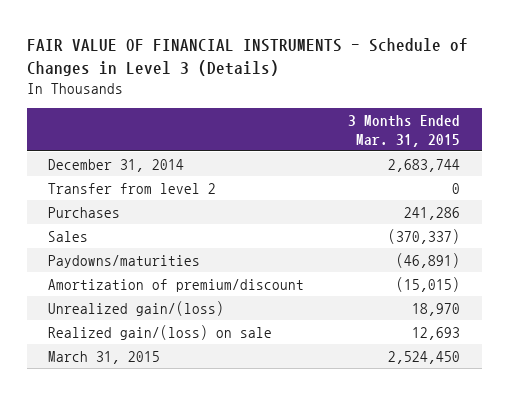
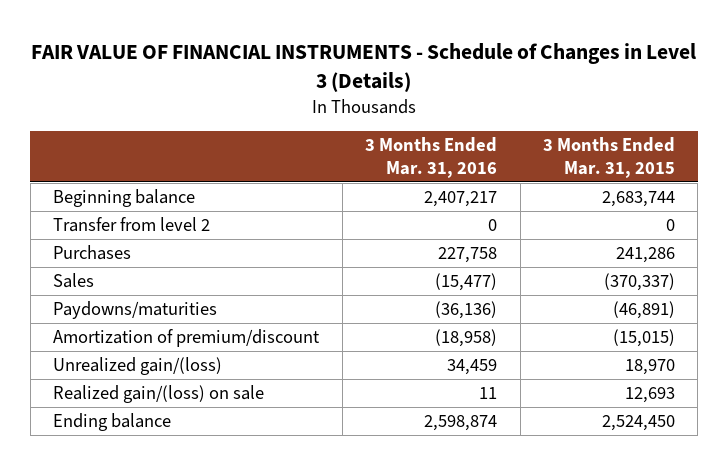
none -> [365,137,498,178] 3 Months Ended Mar. 31, 2016
[48,158,185,172] December 31, 2014 -> [53,189,196,208] Beginning balance
[48,350,161,364] March 31, 2015 -> [53,413,172,432] Ending balance

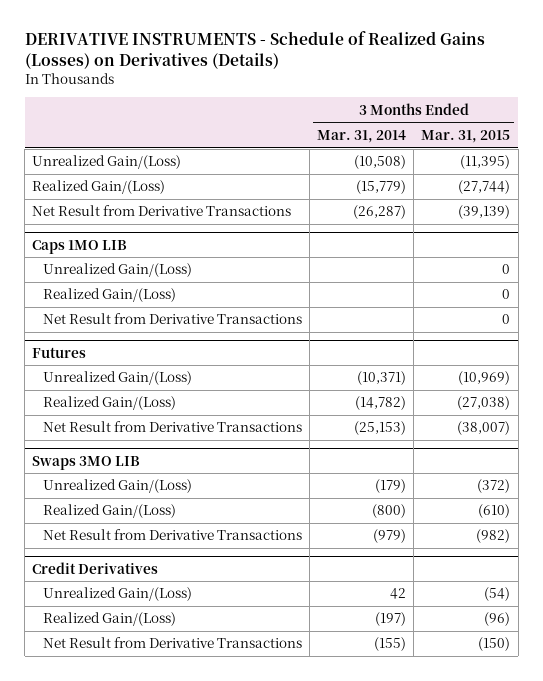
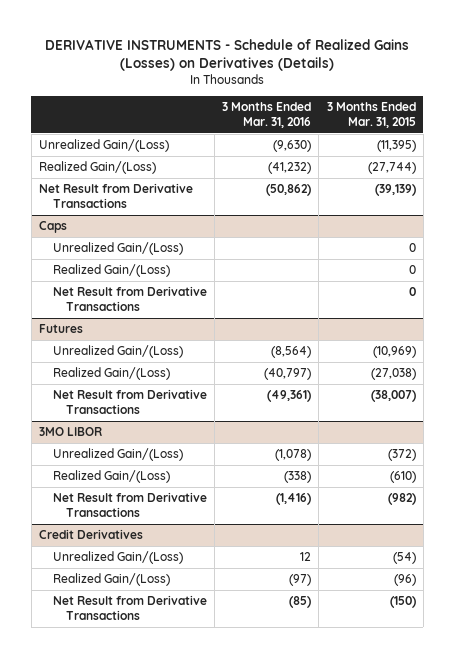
[316,130,406,144] Mar. 31, 2014 -> none
none -> [222,102,312,128] 3 Months Ended Mar. 31, 2016
[32,239,128,254] Caps 1MO LIB -> [38,221,67,234] Caps
[32,455,141,470] Swaps 3MO LIB -> [38,427,102,437] 3MO LIBOR

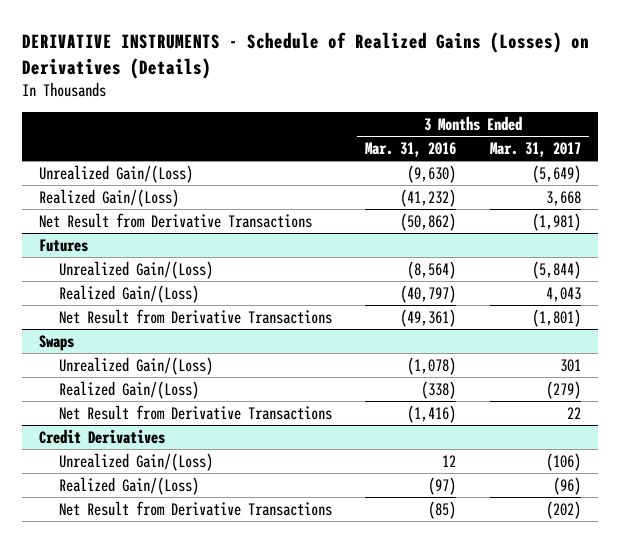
[326,102,416,128] 3 Months Ended Mar. 31, 2015 -> none
none -> [489,141,581,157] Mar. 31, 2017
[38,221,67,234] Caps -> none
[52,242,183,256] Unrealized Gain/(Loss) -> none
[52,264,170,278] Realized Gain/(Loss) -> none
[52,286,207,312] Net Result from Derivative Transactions -> none
[38,427,102,437] 3MO LIBOR -> [38,334,74,351] Swaps

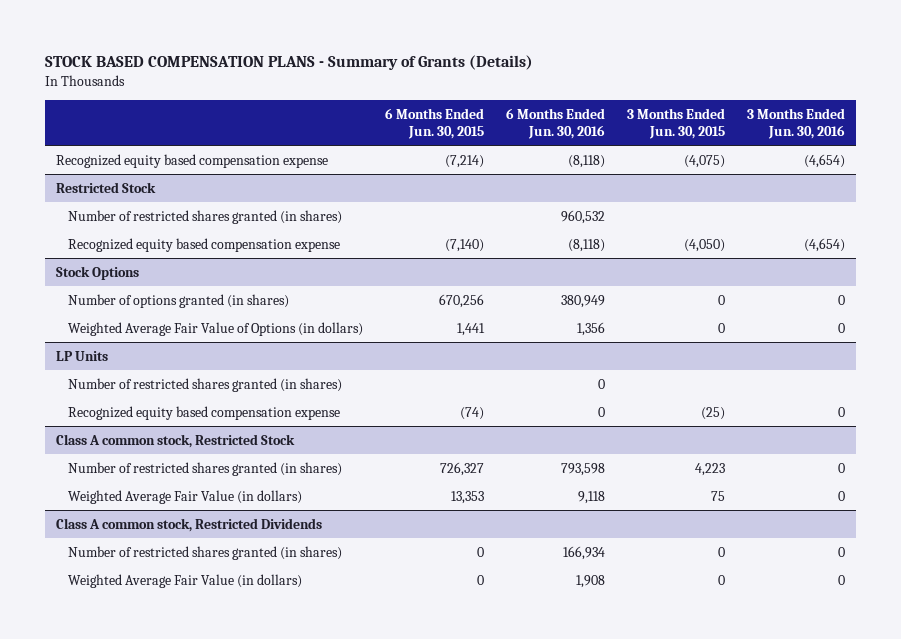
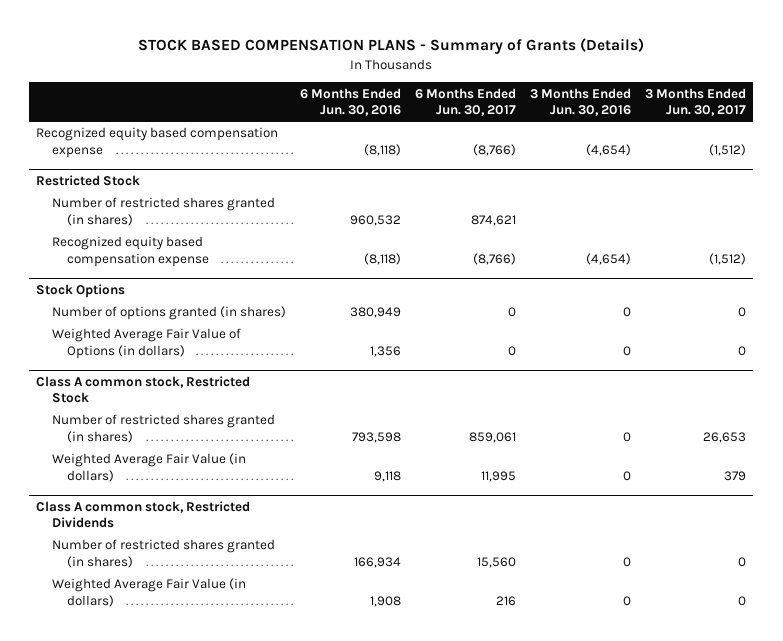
[384,107,484,139] 6 Months Ended Jun. 30, 2015 -> none
[627,107,726,139] 3 Months Ended Jun. 30, 2015 -> none
none -> [414,87,516,117] 6 Months Ended Jun. 30, 2017
none -> [645,87,747,117] 3 Months Ended Jun. 30, 2017
[56,350,109,361] LP Units -> none
[67,377,342,392] Number of restricted shares granted (in shares) -> none
[67,405,340,420] Recognized equity based compensation expense -> none

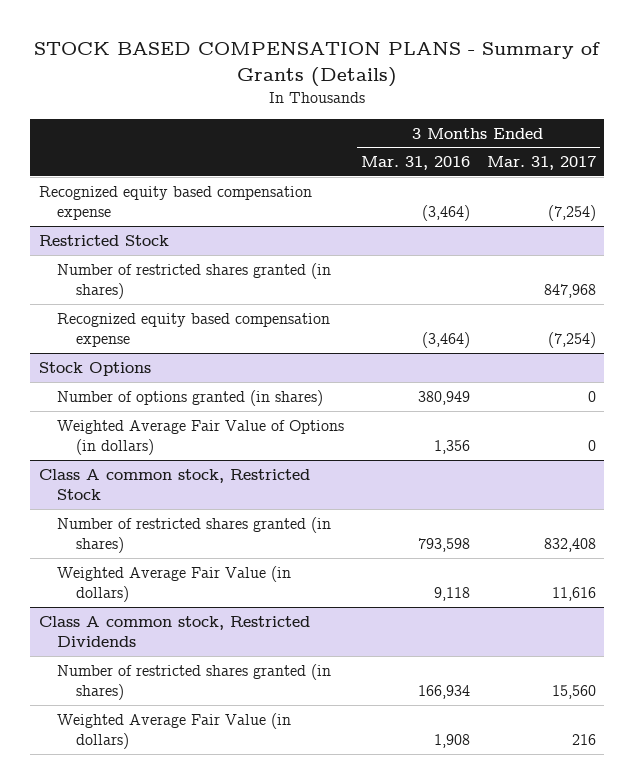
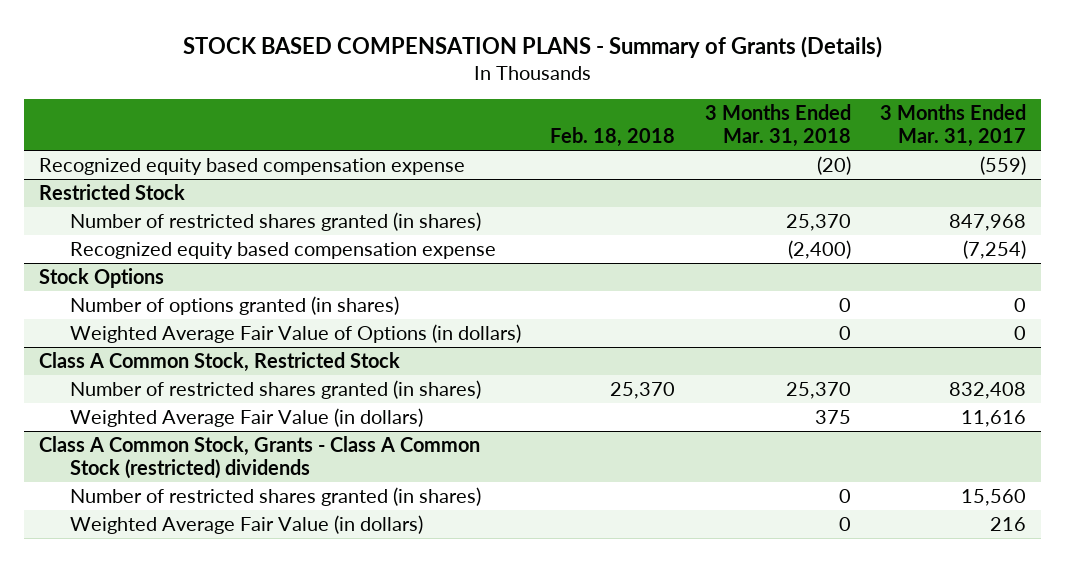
[361,156,471,171] Mar. 31, 2016 -> none
none -> [550,127,676,148] Feb. 18, 2018
none -> [704,104,851,148] 3 Months Ended Mar. 31, 2018
[547,204,596,221] (7,254) -> [980,155,1027,175] (559)
[38,468,310,500] Class A common stock, Restricted Stock -> [39,351,401,372] Class A Common Stock, Restricted Stock
[38,615,310,647] Class A common stock, Restricted Dividends -> [39,435,481,479] Class A Common Stock, Grants - Class A Common Stock (restricted) dividends

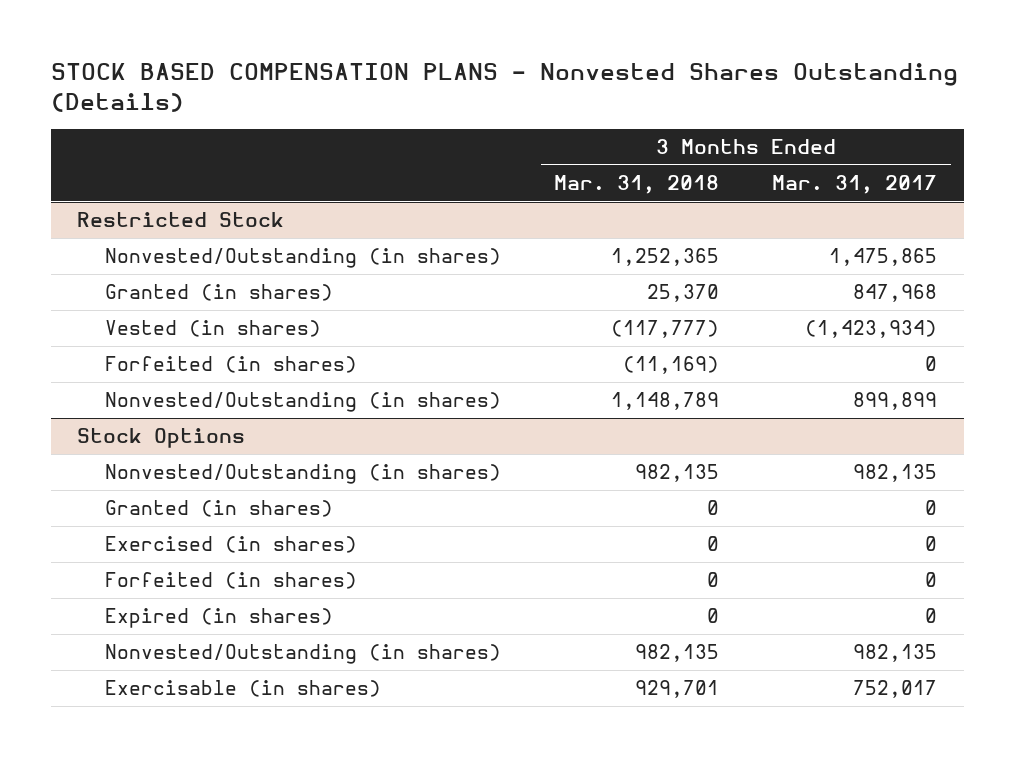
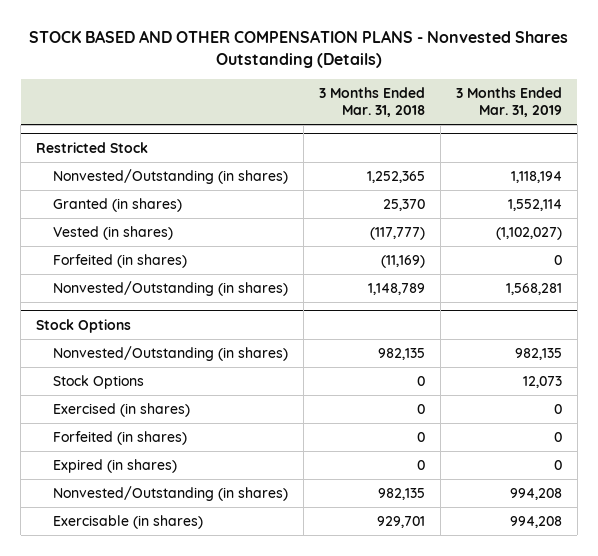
[50,63,958,112] STOCK BASED COMPENSATION PLANS - Nonvested Shares Outstanding (Details) -> [29,29,569,68] STOCK BASED AND OTHER COMPENSATION PLANS - Nonvested Shares Outstanding (Details)
[772,174,938,194] Mar. 31, 2017 -> none
none -> [455,86,562,118] 3 Months Ended Mar. 31, 2019
[105,500,334,518] Granted (in shares) -> [53,374,145,389] Stock Options

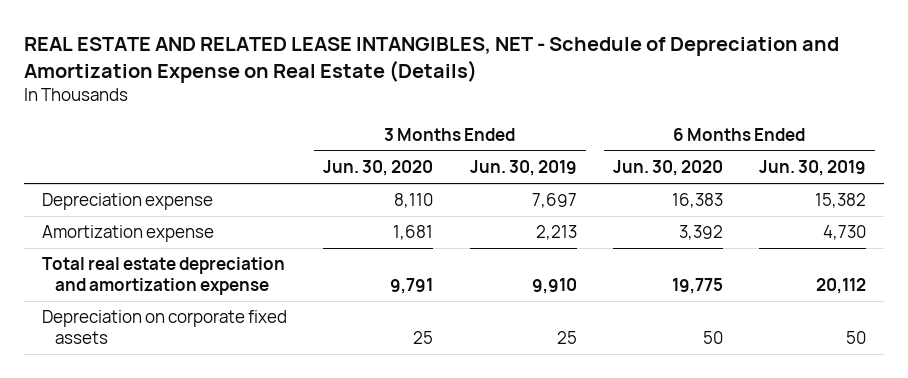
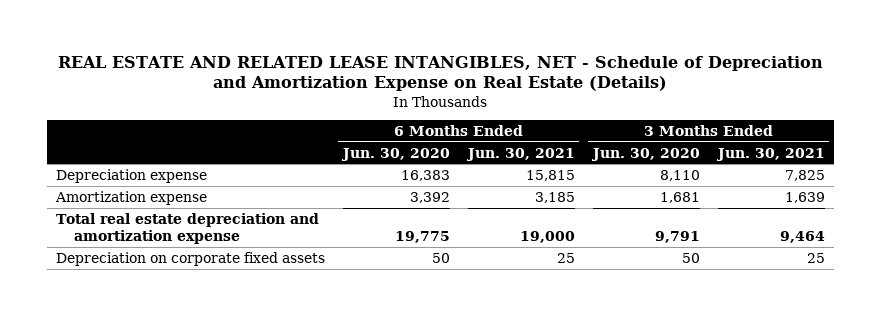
[469,160,577,177] Jun. 30, 2019 -> none
[758,160,866,177] Jun. 30, 2019 -> none
none -> [465,147,575,161] Jun. 30, 2021
none -> [715,147,825,161] Jun. 30, 2021
[413,331,434,345] 25 -> [681,252,700,263] 50

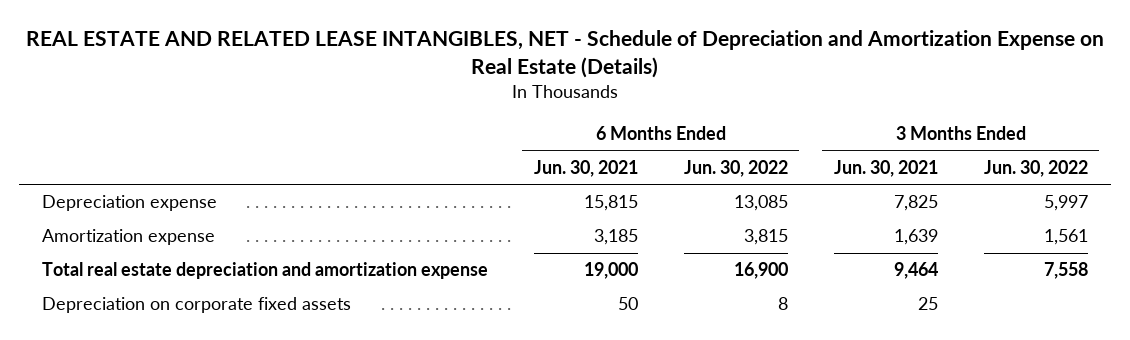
[340,147,450,161] Jun. 30, 2020 -> none
[590,147,700,161] Jun. 30, 2020 -> none
none -> [683,159,788,177] Jun. 30, 2022
none -> [983,159,1088,177] Jun. 30, 2022
[556,252,575,263] 25 -> [617,297,638,311] 50

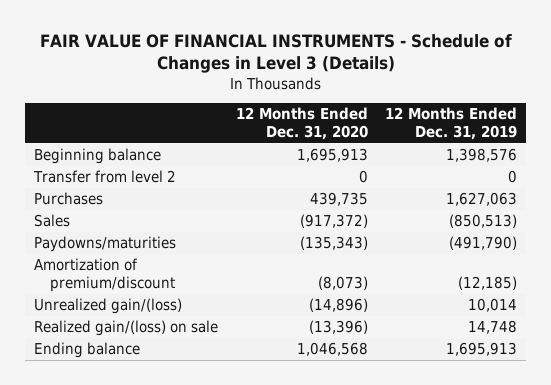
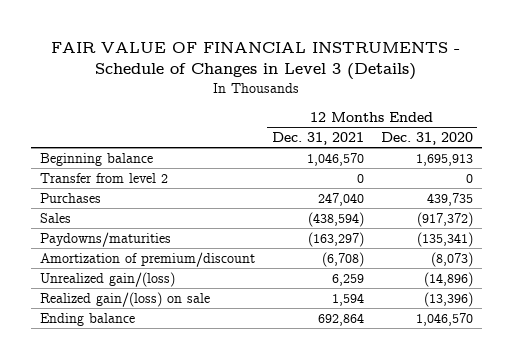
[385,107,518,140] 12 Months Ended Dec. 31, 2019 -> none
none -> [271,132,364,146] Dec. 31, 2021
[299,236,368,251] (135,343) -> [416,231,473,247] (135,341)
[296,342,368,357] 1,046,568 -> [415,312,473,326] 1,046,570

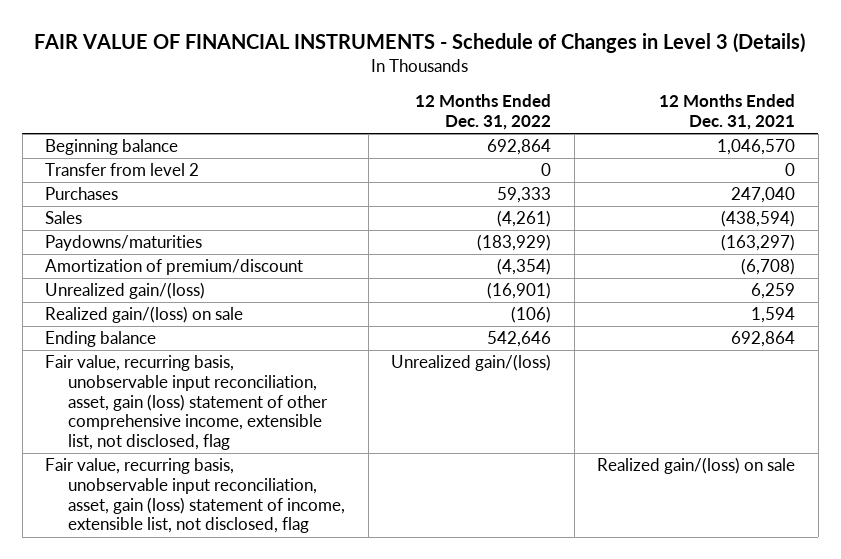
[380,132,473,146] Dec. 31, 2020 -> none
none -> [415,94,552,131] 12 Months Ended Dec. 31, 2022
none -> [45,355,329,451] Fair value, recurring basis, unobservable input reconciliation, asset, gain (loss) statement of other comprehensive income, extensible list, not disclosed, flag
none -> [45,458,346,534] Fair value, recurring basis, unobservable input reconciliation, asset, gain (loss) statement of income, extensible list, not disclosed, flag

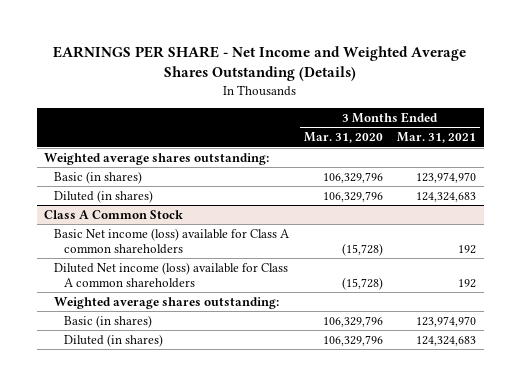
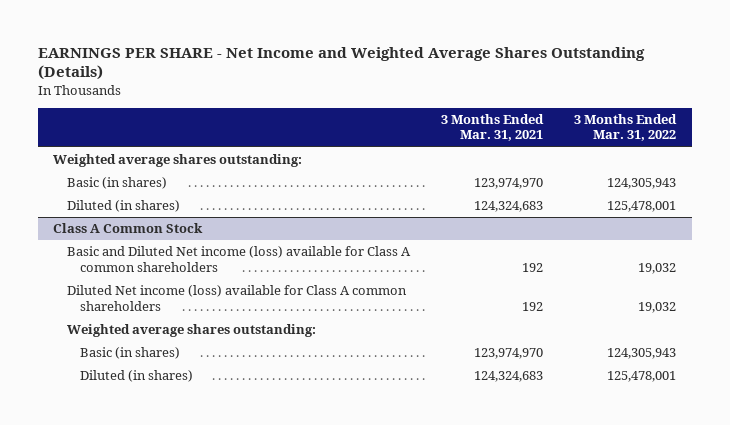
[303,132,383,144] Mar. 31, 2020 -> none
none -> [574,114,678,142] 3 Months Ended Mar. 31, 2022
[54,227,290,255] Basic Net income (loss) available for Class A common shareholders -> [66,246,411,272] Basic and Diluted Net income (loss) available for Class A common shareholders

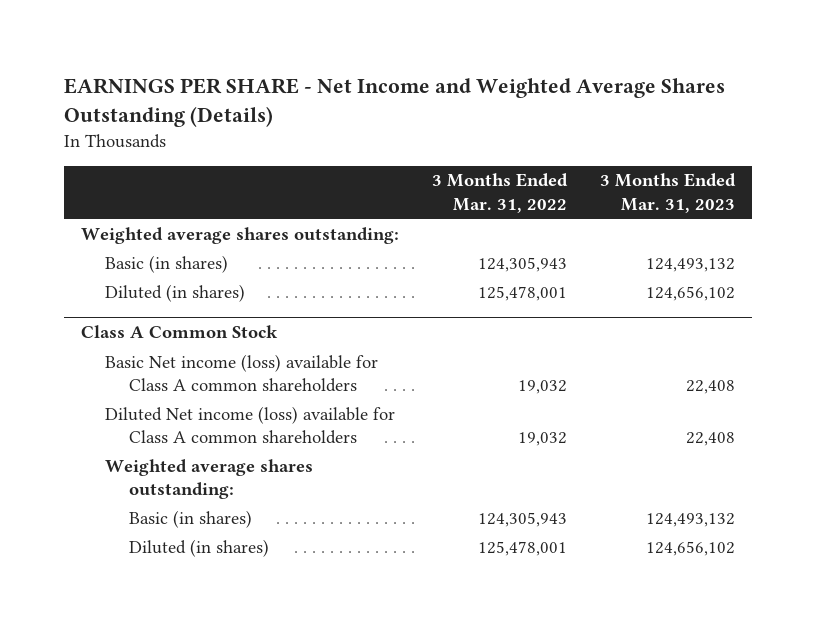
[441,114,545,142] 3 Months Ended Mar. 31, 2021 -> none
none -> [600,173,737,213] 3 Months Ended Mar. 31, 2023
[66,246,411,272] Basic and Diluted Net income (loss) available for Class A common shareholders -> [104,353,378,392] Basic Net income (loss) available for Class A common shareholders

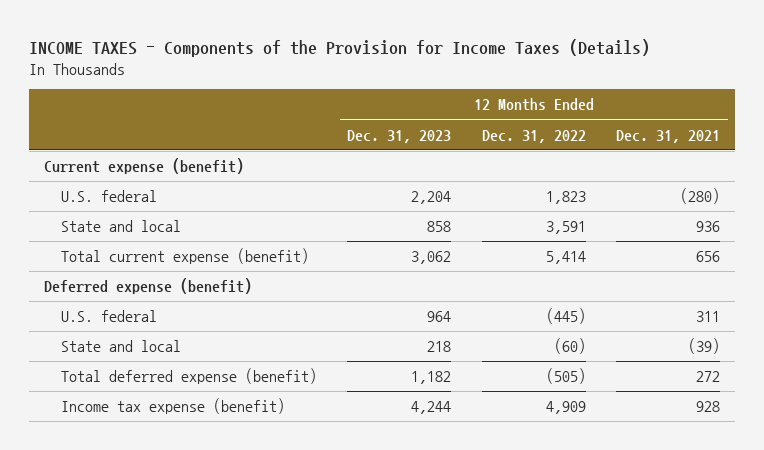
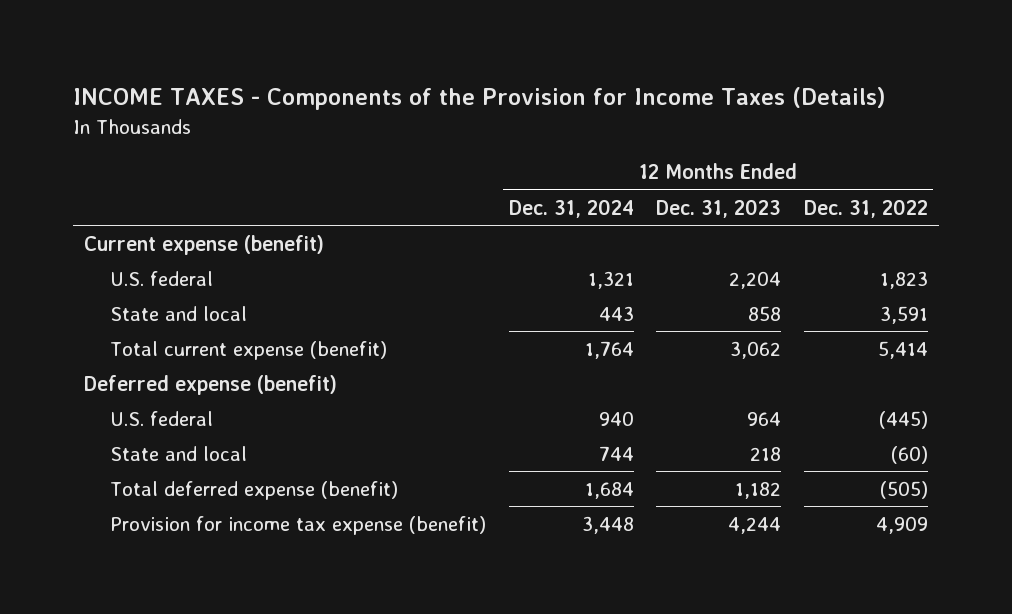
[615,129,720,143] Dec. 31, 2021 -> none
none -> [508,198,634,218] Dec. 31, 2024
[61,398,286,415] Income tax expense (benefit) -> [110,515,487,535] Provision for income tax expense (benefit)

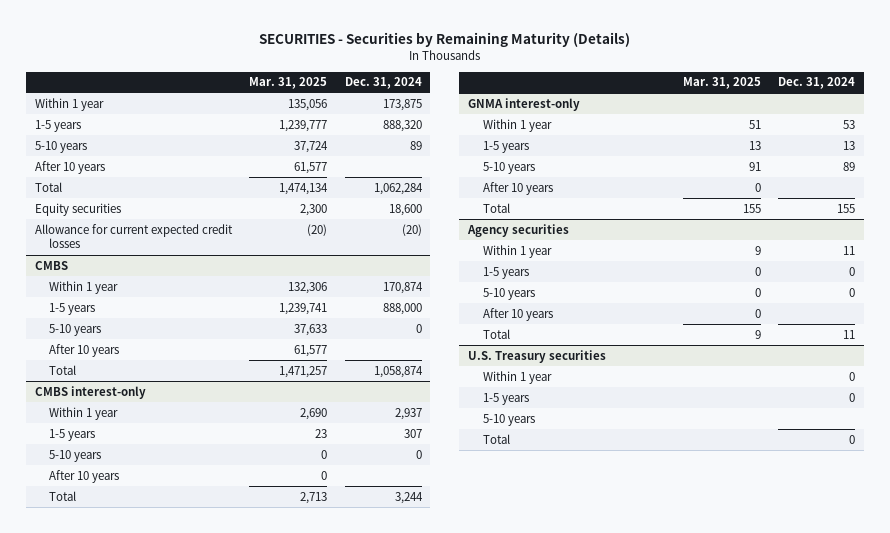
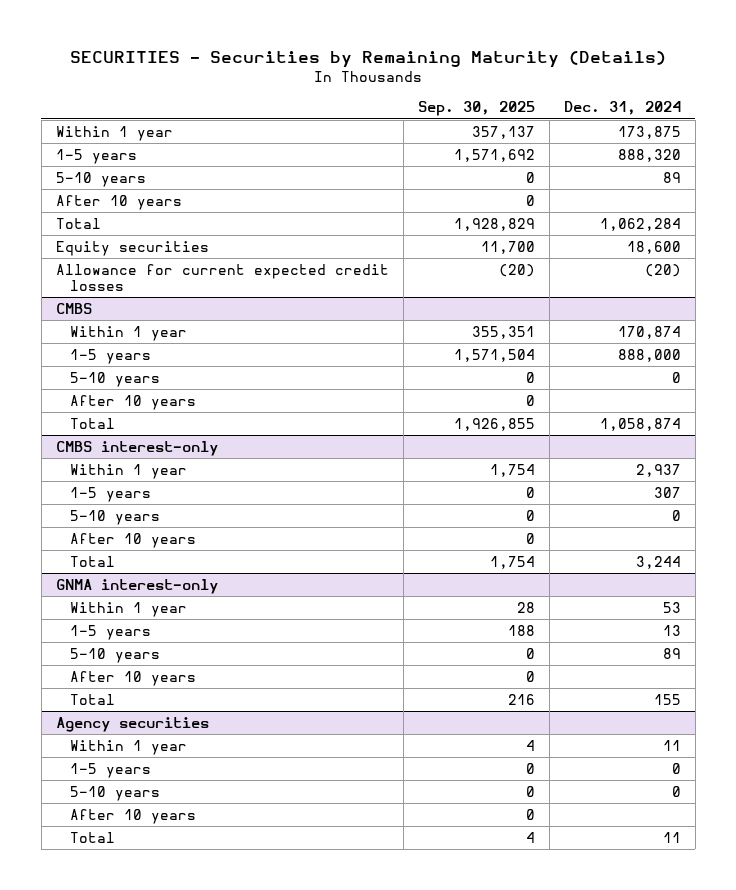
[249,77,328,90] Mar. 31, 2025 -> none
none -> [417,101,535,117] Sep. 30, 2025
[468,349,607,363] U.S. Treasury securities -> none
[482,370,552,384] Within 1 year -> none
[482,392,529,405] 1-5 years -> none
[482,413,535,426] 5-10 years -> none
[482,433,510,444] Total -> none

